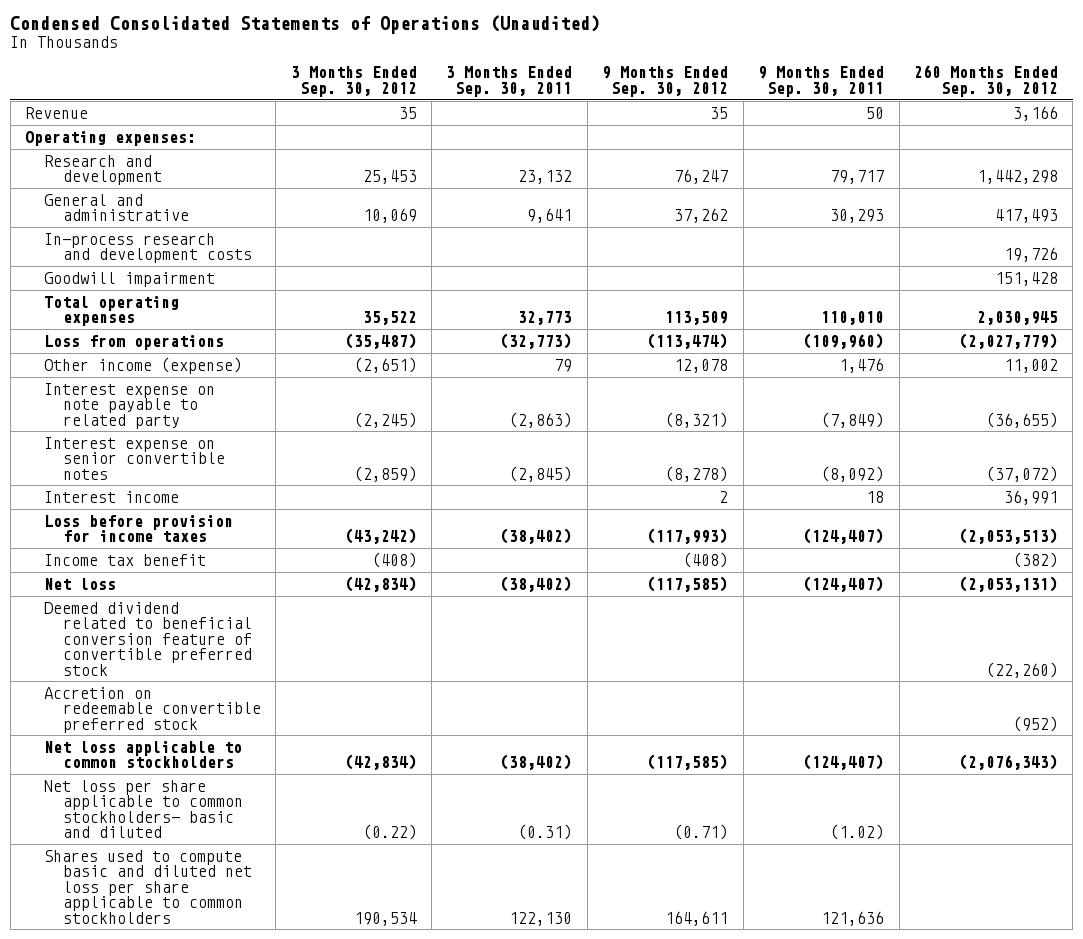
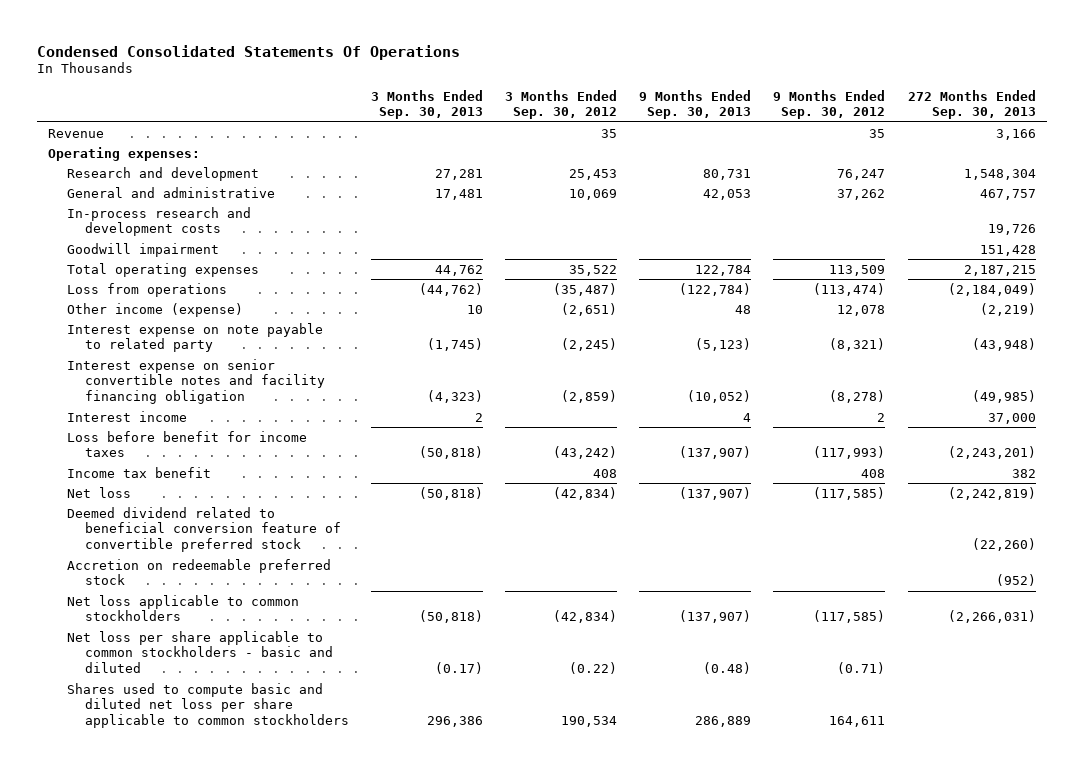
[10,15,601,35] Condensed Consolidated Statements of Operations (Unaudited) -> [37,44,461,60] Condensed Consolidated Statements Of Operations
[446,66,573,97] 3 Months Ended Sep. 30, 2011 -> none
[758,66,885,97] 9 Months Ended Sep. 30, 2011 -> none
[914,65,1059,97] 260 Months Ended Sep. 30, 2012 -> none
none -> [371,89,484,120] 3 Months Ended Sep. 30, 2013
none -> [639,89,752,120] 9 Months Ended Sep. 30, 2013
none -> [907,89,1036,120] 272 Months Ended Sep. 30, 2013
[44,436,225,480] Interest expense on senior convertible notes -> [66,358,326,404] Interest expense on senior convertible notes and facility financing obligation
[44,514,234,543] Loss before provision for income taxes -> [66,430,307,458] Loss before benefit for income taxes
[371,551,417,568] (408) -> [593,468,618,478] 408
[683,551,729,568] (408) -> [861,468,886,478] 408
[44,686,261,733] Accretion on redeemable convertible preferred stock -> [66,558,331,586] Accretion on redeemable preferred stock
[44,779,243,839] Net loss per share applicable to common stockholders- basic and diluted -> [66,630,334,673] Net loss per share applicable to common stockholders - basic and diluted

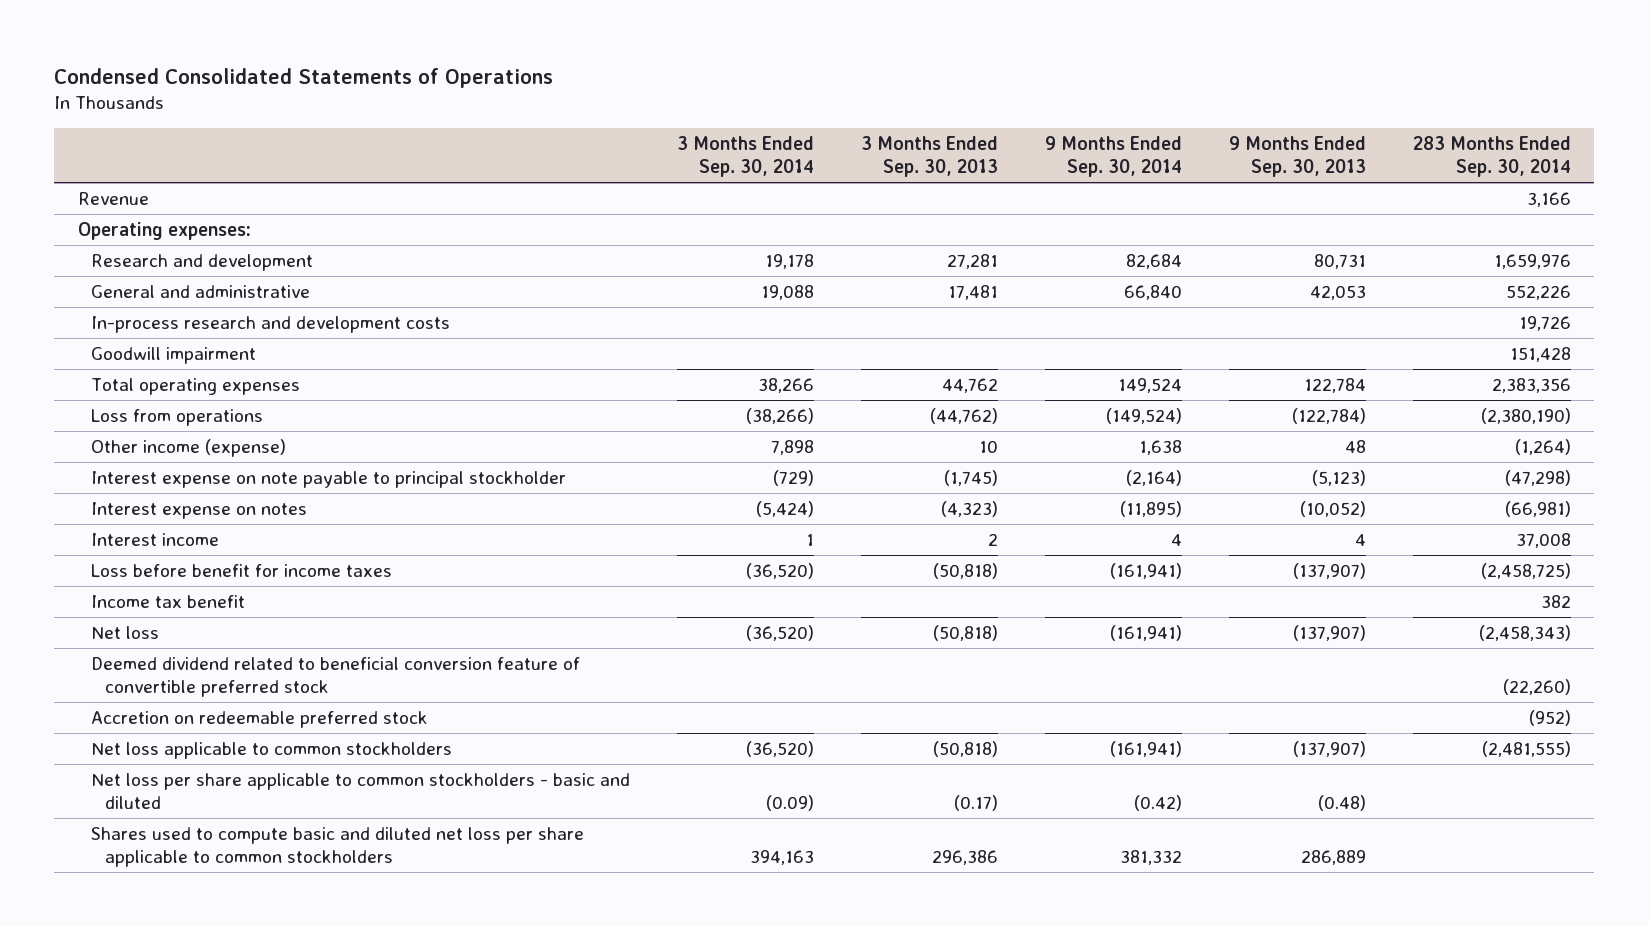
[37,44,461,60] Condensed Consolidated Statements Of Operations -> [54,67,554,88] Condensed Consolidated Statements of Operations
[505,89,618,120] 3 Months Ended Sep. 30, 2012 -> none
[773,89,886,120] 9 Months Ended Sep. 30, 2012 -> none
[907,89,1036,120] 272 Months Ended Sep. 30, 2013 -> none
none -> [677,136,815,178] 3 Months Ended Sep. 30, 2014
none -> [1045,136,1183,178] 9 Months Ended Sep. 30, 2014
none -> [1412,136,1571,178] 283 Months Ended Sep. 30, 2014
[66,322,323,353] Interest expense on note payable to related party -> [91,471,567,489] Interest expense on note payable to principal stockholder
[66,358,326,404] Interest expense on senior convertible notes and facility financing obligation -> [91,502,308,520] Interest expense on notes

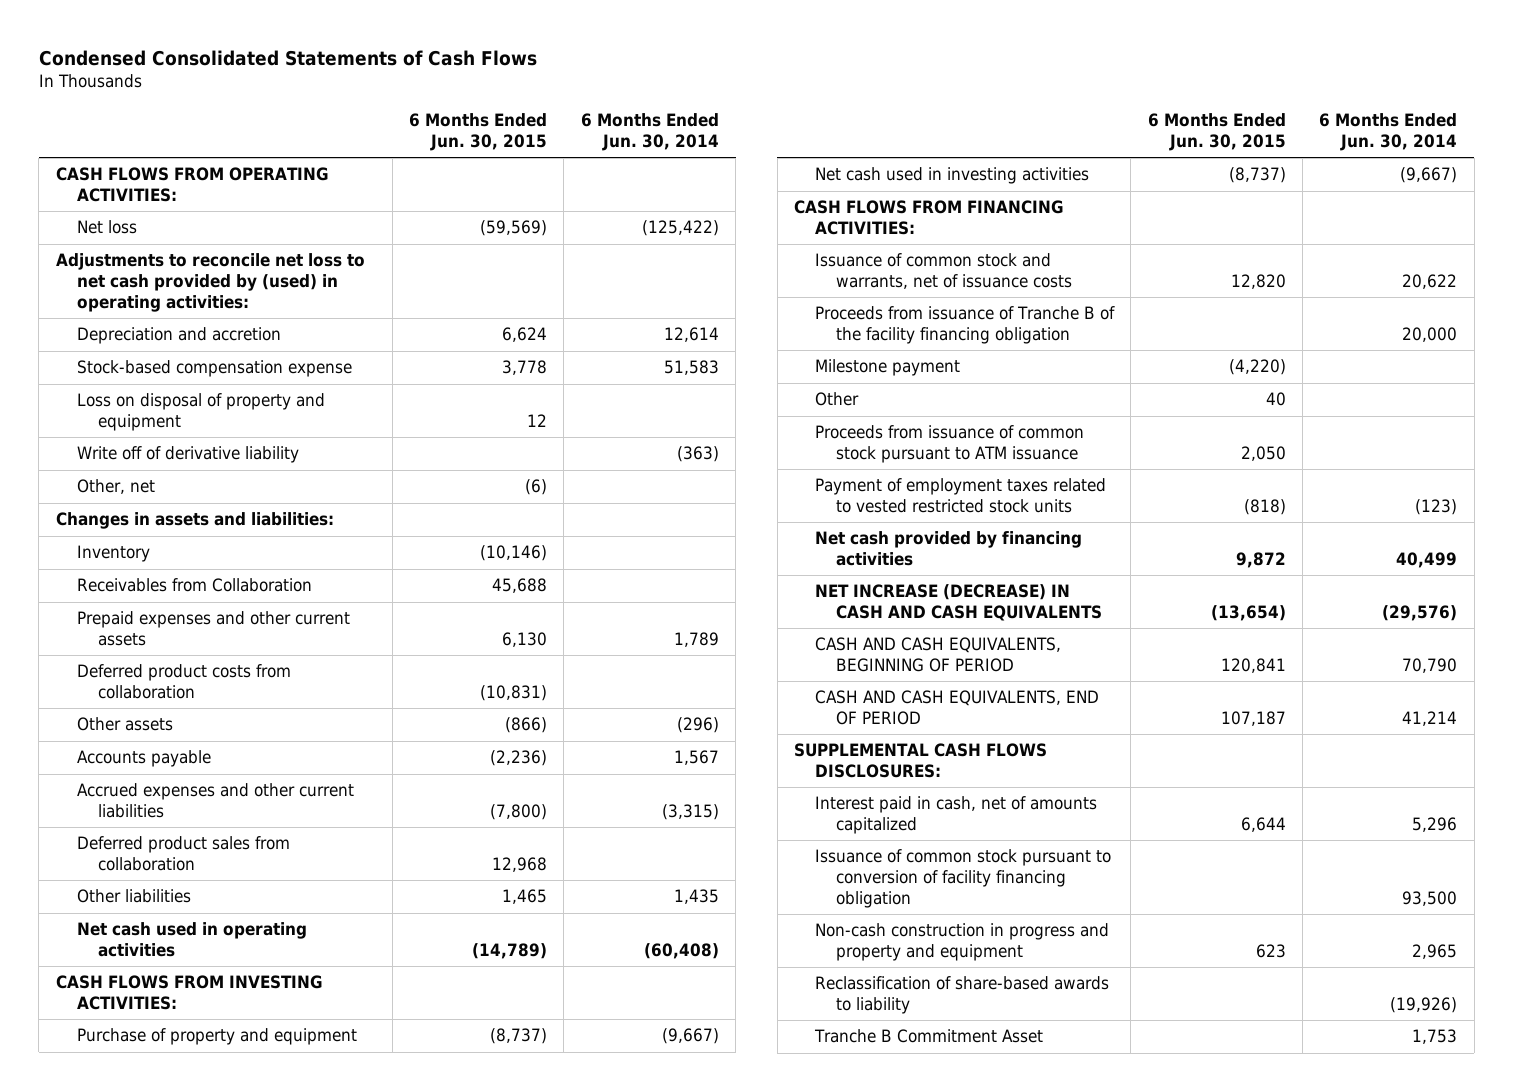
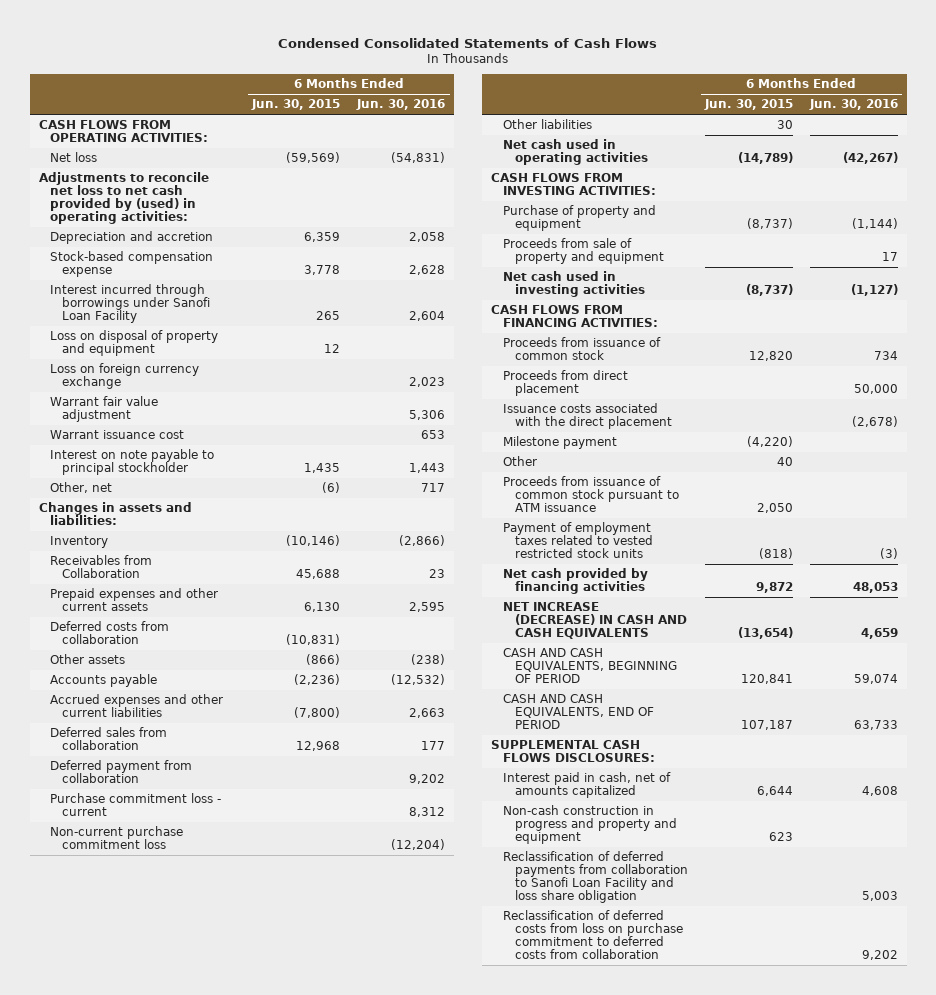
[580,113,719,152] 6 Months Ended Jun. 30, 2014 -> none
none -> [356,99,446,111] Jun. 30, 2016
[502,327,548,343] 6,624 -> [304,232,341,243] 6,359
none -> [50,284,211,324] Interest incurred through borrowings under Sanofi Loan Facility
[76,446,299,464] Write off of derivative liability -> none
none -> [50,363,200,390] Loss on foreign currency exchange
none -> [50,396,159,423] Warrant fair value adjustment
none -> [50,430,185,440] Warrant issuance cost
none -> [50,449,215,476] Interest on note payable to principal stockholder
[76,664,291,700] Deferred product costs from collaboration -> [50,621,170,645] Deferred costs from collaboration
[76,836,290,872] Deferred product sales from collaboration -> [50,727,168,751] Deferred sales from collaboration
none -> [50,760,193,784] Deferred payment from collaboration
none -> [50,793,222,817] Purchase commitment loss - current
none -> [50,826,184,850] Non-current purchase commitment loss
[502,889,548,905] 1,465 -> [776,120,793,130] 30
none -> [502,238,664,265] Proceeds from sale of property and equipment
[815,306,1116,345] Proceeds from issuance of Tranche B of the facility financing obligation -> none
[815,253,1073,290] Issuance of common stock and warrants, net of issuance costs -> [502,337,661,361] Proceeds from issuance of common stock
none -> [502,370,628,397] Proceeds from direct placement
none -> [502,403,672,430] Issuance costs associated with the direct placement
[815,849,1112,908] Issuance of common stock pursuant to conversion of facility financing obligation -> none
[815,976,1110,1015] Reclassification of share-based awards to liability -> none
[814,1029,1044,1044] Tranche B Commitment Asset -> none
none -> [502,851,688,904] Reclassification of deferred payments from collaboration to Sanofi Loan Facility and loss share obligation
none -> [502,910,683,960] Reclassification of deferred costs from loss on purchase commitment to deferred costs from collaboration

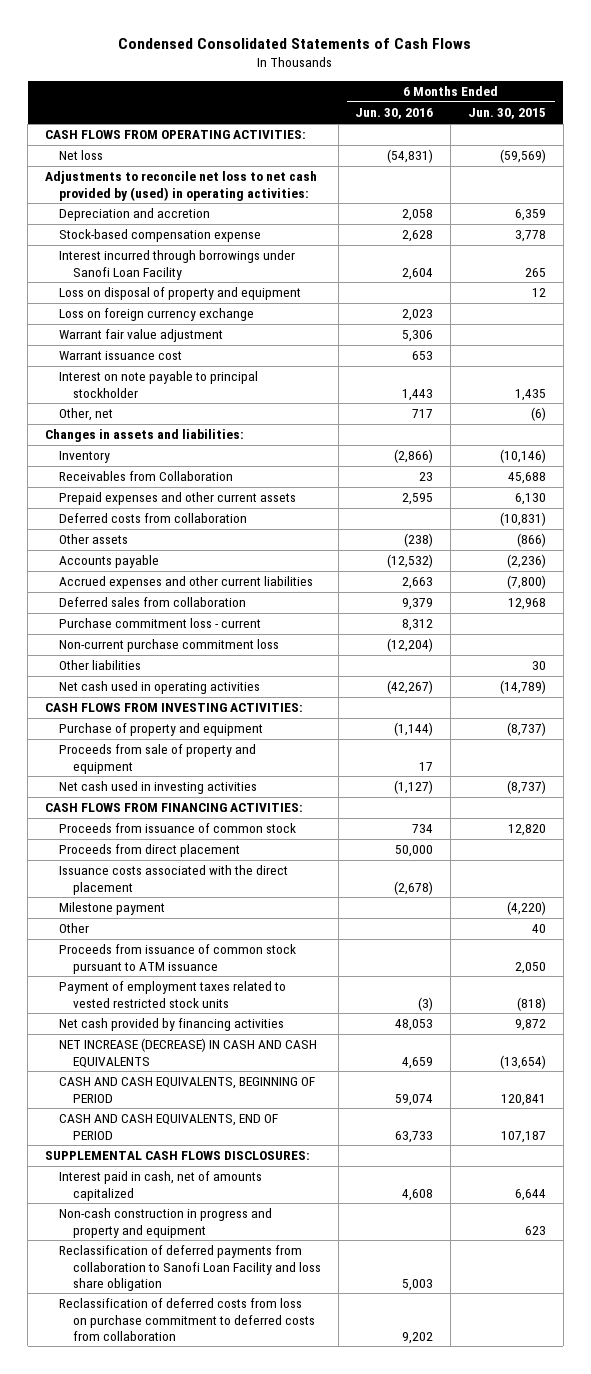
[50,760,193,784] Deferred payment from collaboration -> none
[421,741,446,751] 177 -> [402,598,434,611] 9,379

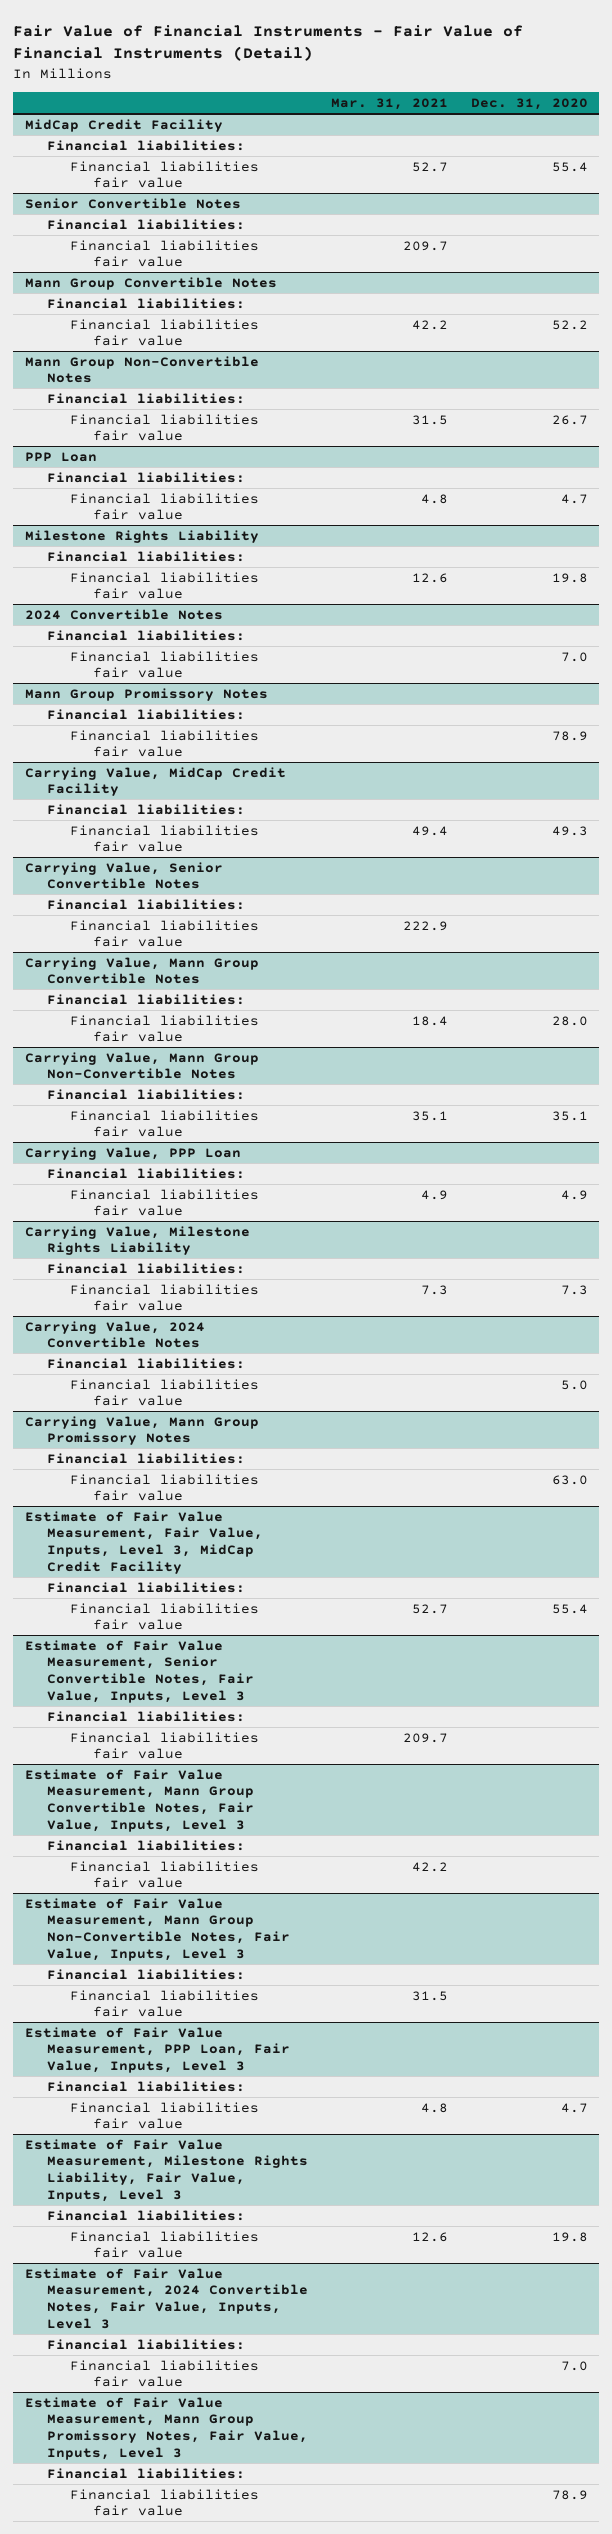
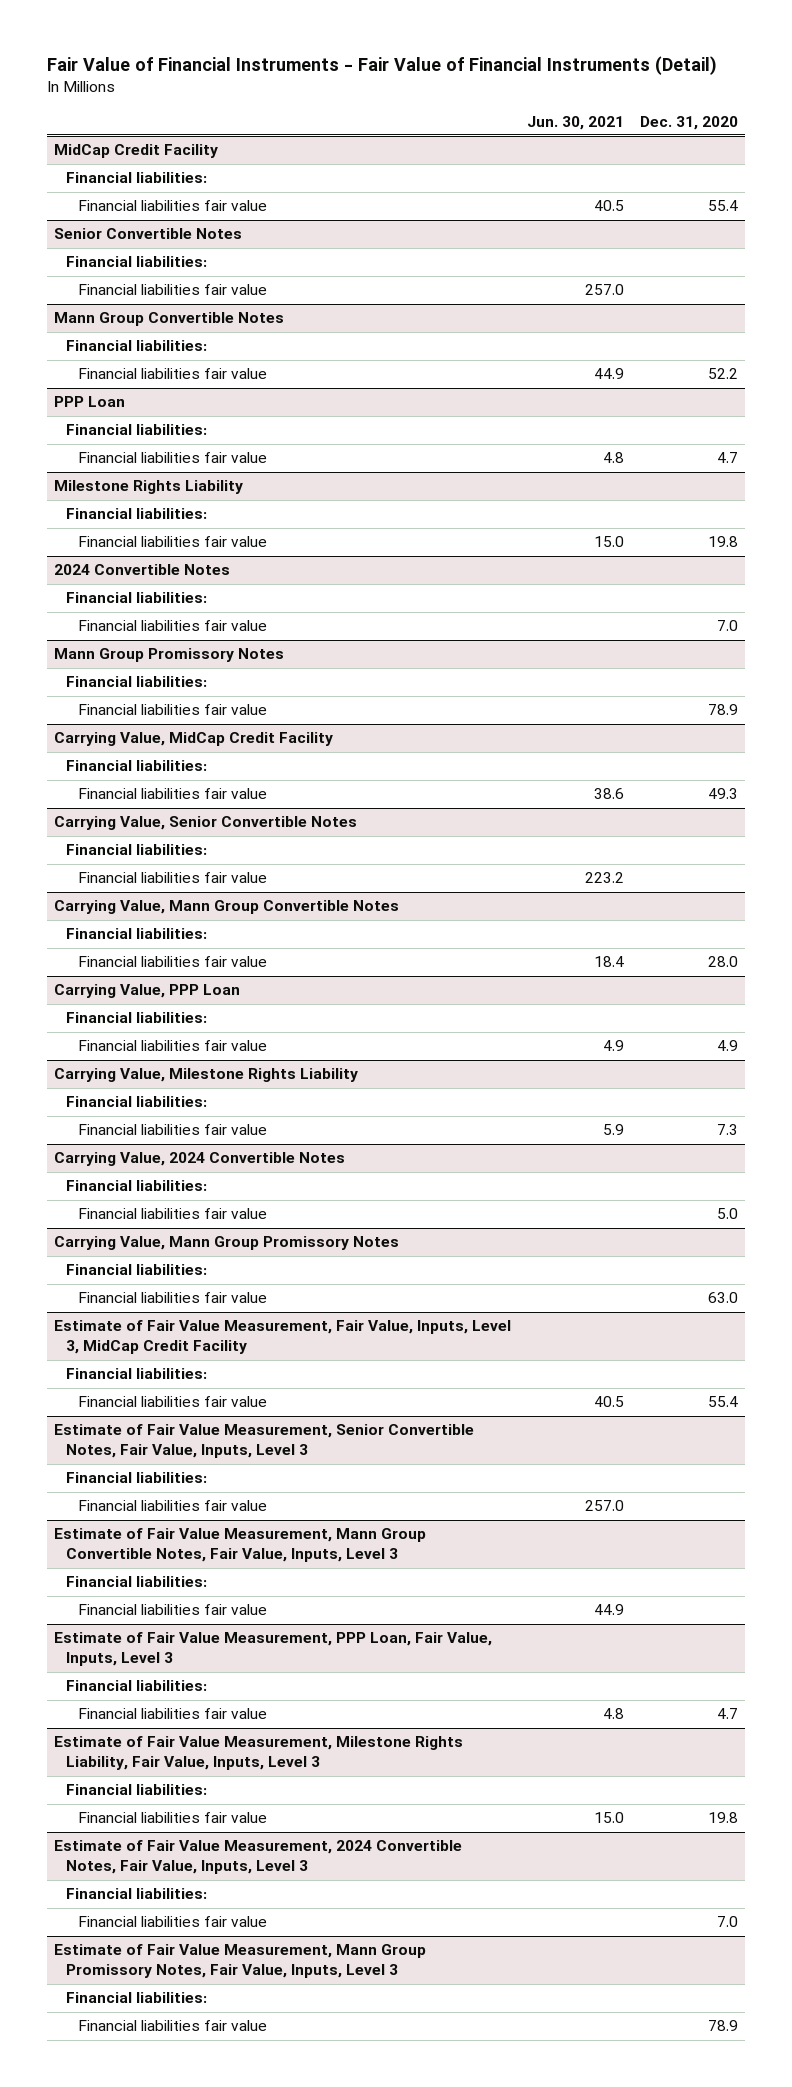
[331,98,449,111] Mar. 31, 2021 -> none
none -> [526,115,624,130] Jun. 30, 2021
[24,355,259,384] Mann Group Non-Convertible Notes -> none
[47,392,246,404] Financial liabilities: -> none
[70,413,260,442] Financial liabilities fair value -> none
[24,1051,259,1080] Carrying Value, Mann Group Non-Convertible Notes -> none
[47,1088,246,1100] Financial liabilities: -> none
[70,1109,260,1138] Financial liabilities fair value -> none
[24,1897,291,1961] Estimate of Fair Value Measurement, Mann Group Non-Convertible Notes, Fair Value, Inputs, Level 3 -> none
[47,1968,246,1980] Financial liabilities: -> none
[70,1989,260,2018] Financial liabilities fair value -> none

